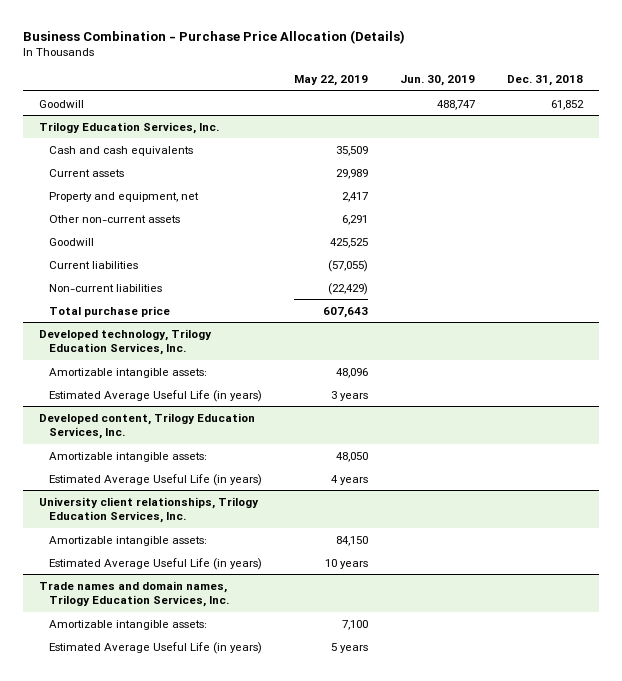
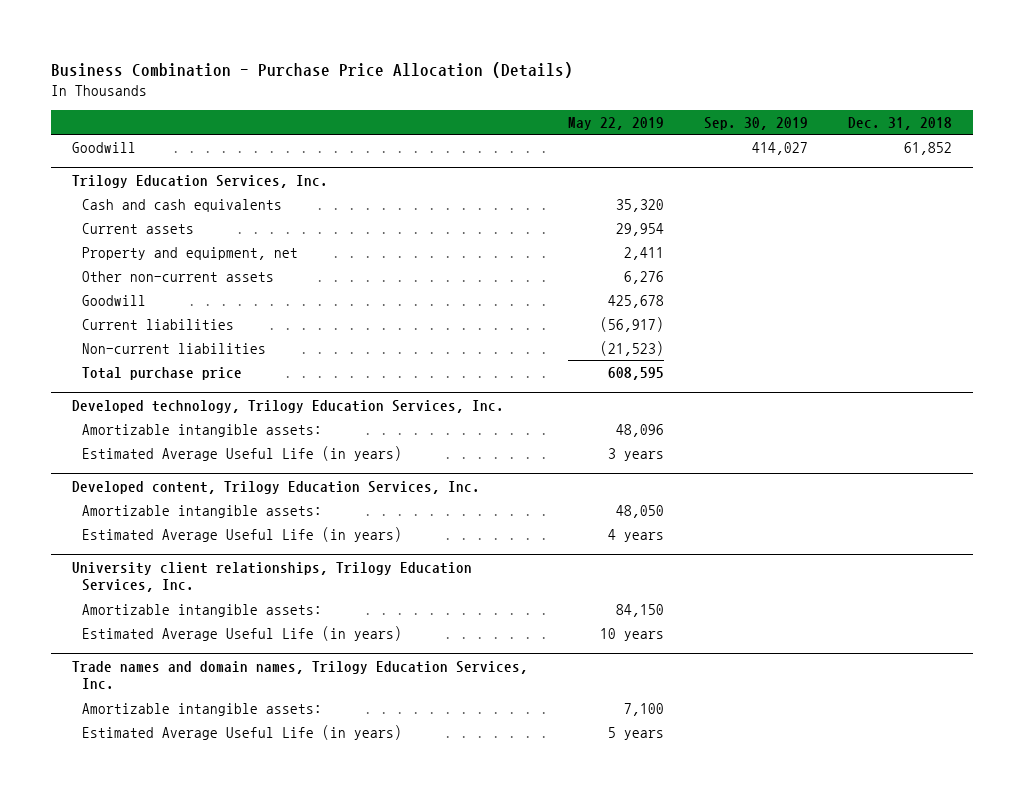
[400,75,476,87] Jun. 30, 2019 -> none
none -> [704,116,809,130] Sep. 30, 2019
[336,145,369,156] 35,509 -> [615,198,664,212] 35,320
[336,168,369,179] 29,989 -> [615,222,664,236] 29,954
[342,191,369,202] 2,417 -> [623,246,664,260] 2,411
[342,214,369,225] 6,291 -> [623,270,664,284] 6,276
[330,237,369,248] 425,525 -> [607,294,664,308] 425,678
[328,259,369,272] (57,055) -> [599,316,664,332] (56,917)
[328,282,369,295] (22,429) -> [599,340,664,356] (21,523)
[323,306,369,318] 607,643 -> [607,366,664,380] 608,595

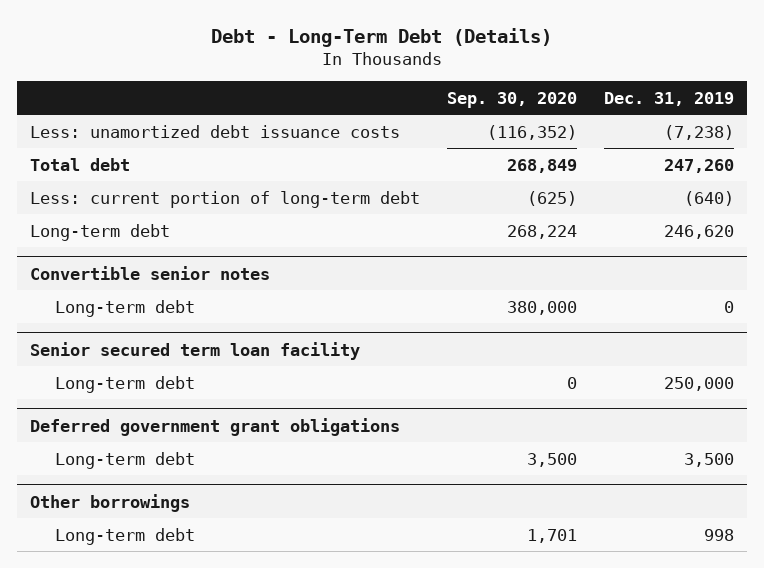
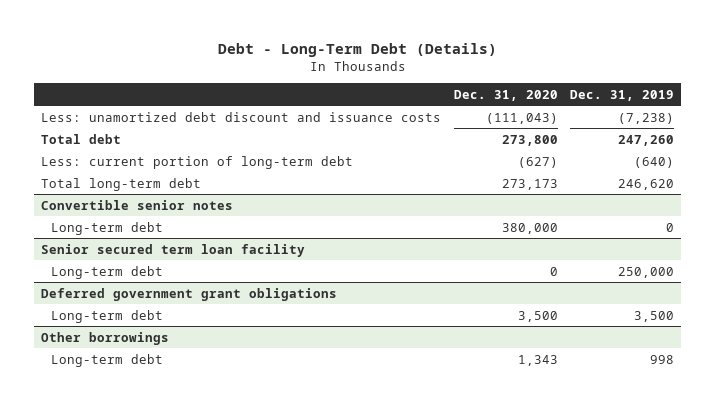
[446,91,577,108] Sep. 30, 2020 -> none
none -> [453,89,558,101] Dec. 31, 2020
[30,124,401,138] Less: unamortized debt issuance costs -> [40,111,441,122] Less: unamortized debt discount and issuance costs
[30,223,171,241] Long-term debt -> [40,177,201,191] Total long-term debt

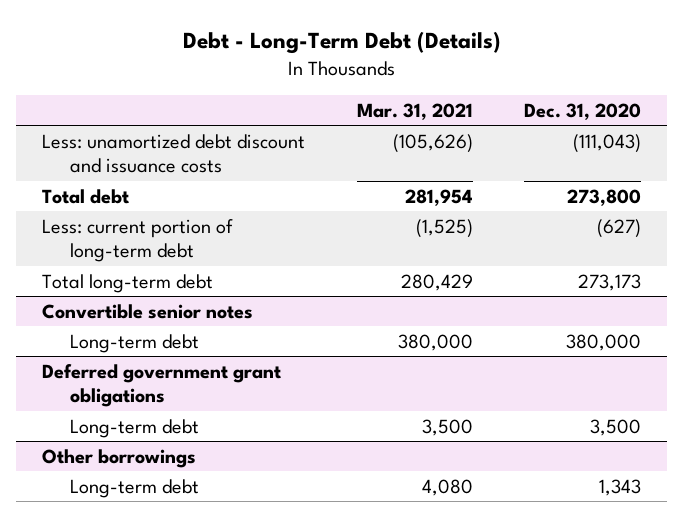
[570,89,675,101] Dec. 31, 2019 -> none
none -> [356,102,473,120] Mar. 31, 2021
[40,243,305,257] Senior secured term loan facility -> none
[50,265,163,279] Long-term debt -> none

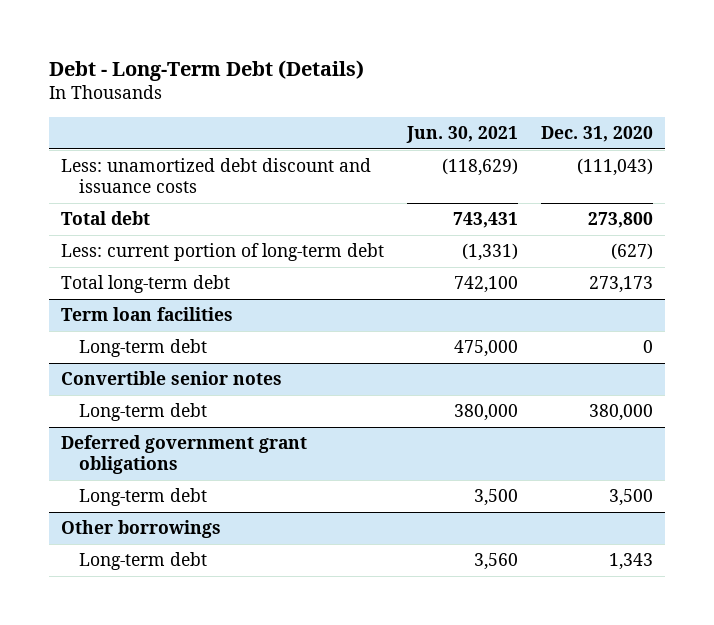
[356,102,473,120] Mar. 31, 2021 -> none
none -> [405,125,518,143] Jun. 30, 2021
none -> [60,307,233,322] Term loan facilities
none -> [79,339,208,358] Long-term debt

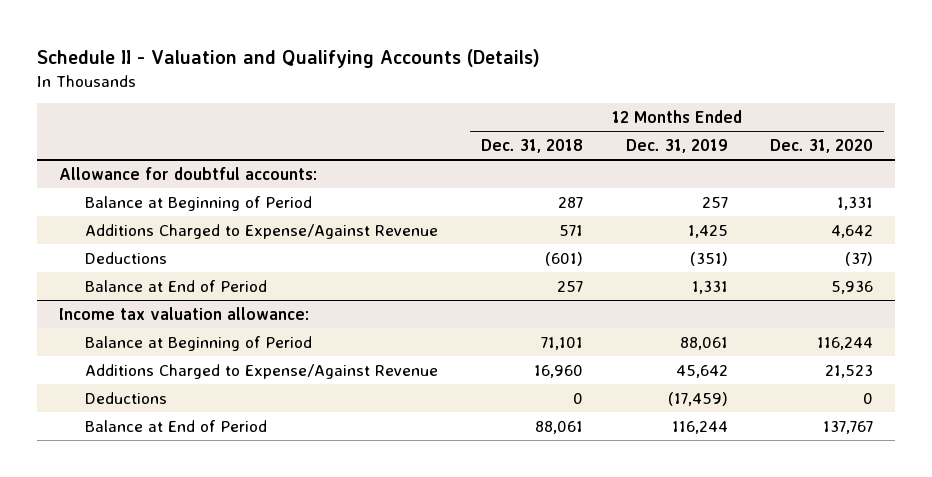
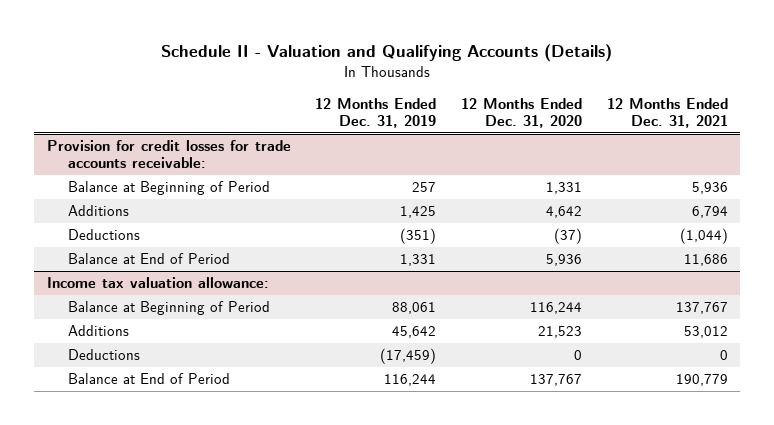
[480,139,583,154] Dec. 31, 2018 -> none
none -> [606,97,728,128] 12 Months Ended Dec. 31, 2021
[58,166,317,180] Allowance for doubtful accounts: -> [46,139,291,169] Provision for credit losses for trade accounts receivable:
[84,223,438,239] Additions Charged to Expense/Against Revenue -> [68,204,130,216] Additions
[84,363,438,379] Additions Charged to Expense/Against Revenue -> [68,324,130,336] Additions

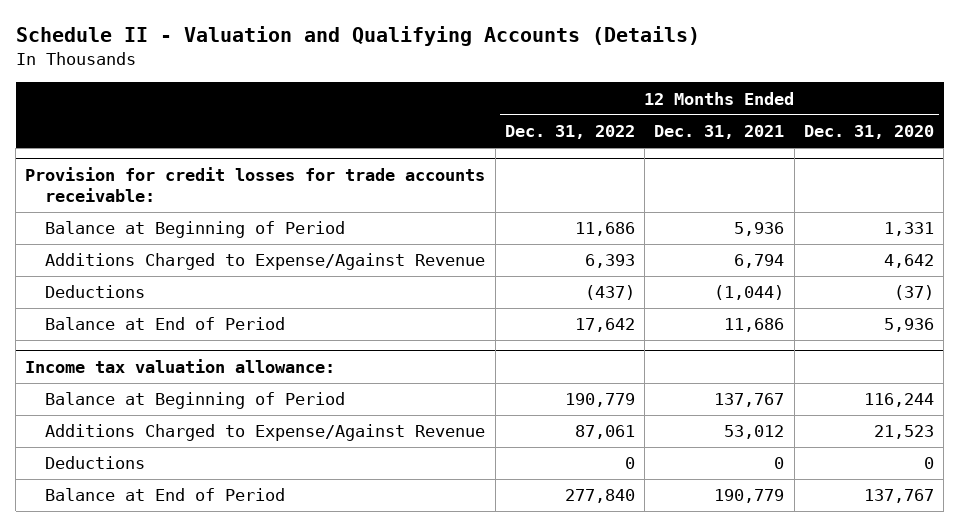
[315,97,437,128] 12 Months Ended Dec. 31, 2019 -> none
none -> [504,124,635,139] Dec. 31, 2022
[68,204,130,216] Additions -> [44,253,485,271] Additions Charged to Expense/Against Revenue
[68,324,130,336] Additions -> [44,424,485,442] Additions Charged to Expense/Against Revenue

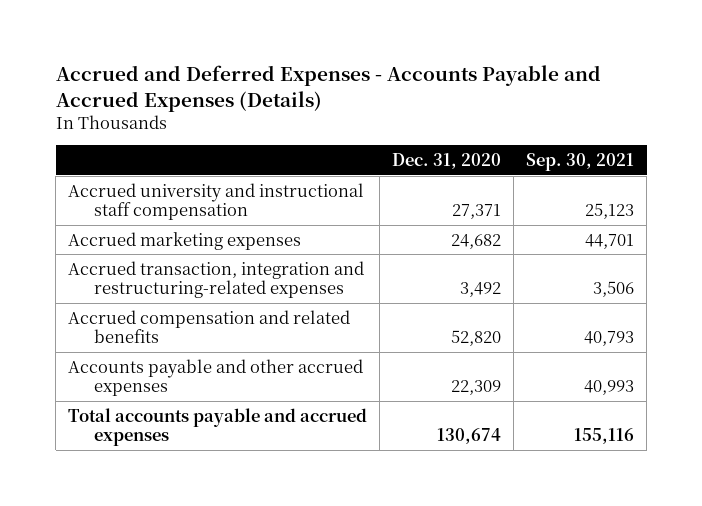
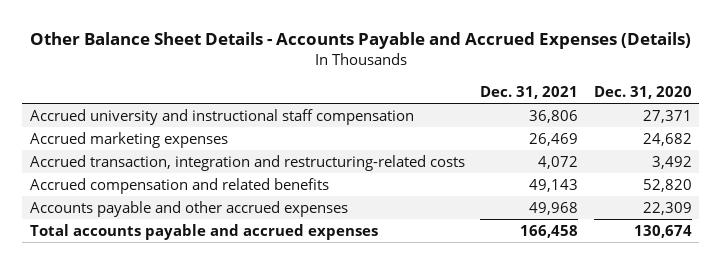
[55,65,601,112] Accrued and Deferred Expenses - Accounts Payable and Accrued Expenses (Details) -> [29,32,691,50] Other Balance Sheet Details - Accounts Payable and Accrued Expenses (Details)
[526,152,635,171] Sep. 30, 2021 -> none
none -> [480,86,579,100] Dec. 31, 2021
[68,260,365,298] Accrued transaction, integration and restructuring-related expenses -> [30,154,466,171] Accrued transaction, integration and restructuring-related costs

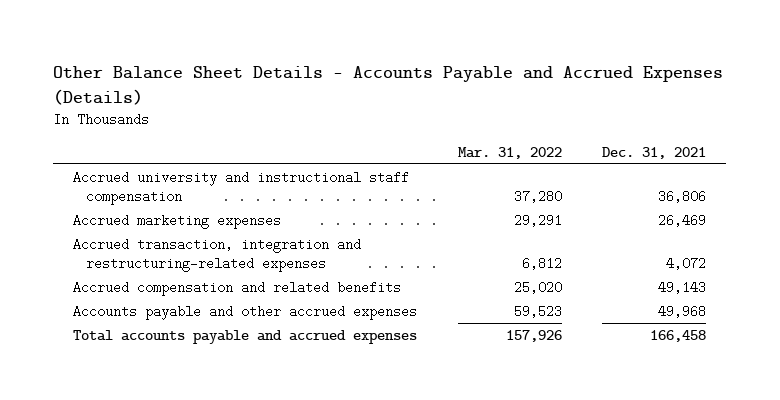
[593,86,692,100] Dec. 31, 2020 -> none
none -> [457,146,562,159] Mar. 31, 2022
[30,154,466,171] Accrued transaction, integration and restructuring-related costs -> [73,237,362,272] Accrued transaction, integration and restructuring-related expenses

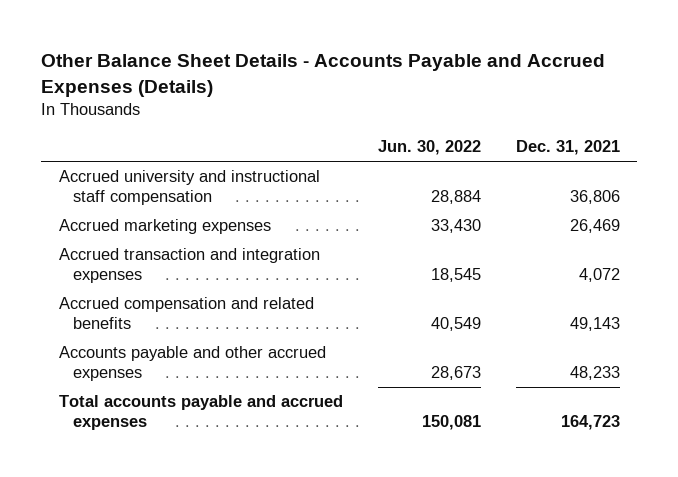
[457,146,562,159] Mar. 31, 2022 -> none
none -> [377,140,481,156] Jun. 30, 2022
[73,237,362,272] Accrued transaction, integration and restructuring-related expenses -> [58,248,320,283] Accrued transaction and integration expenses
[658,304,707,318] 49,968 -> [569,365,620,380] 48,233
[650,329,707,342] 166,458 -> [560,414,620,430] 164,723

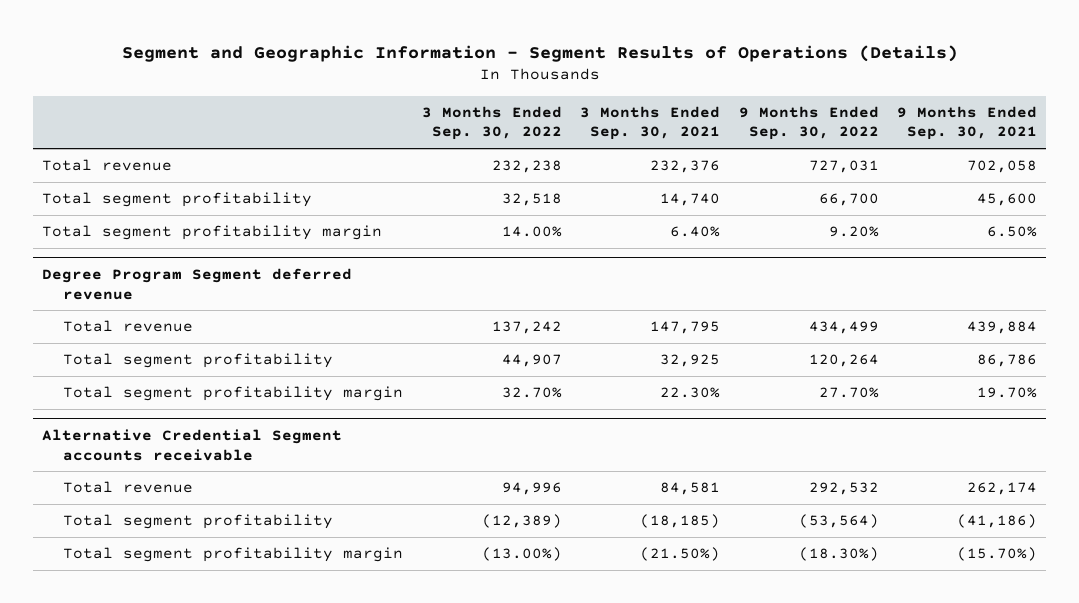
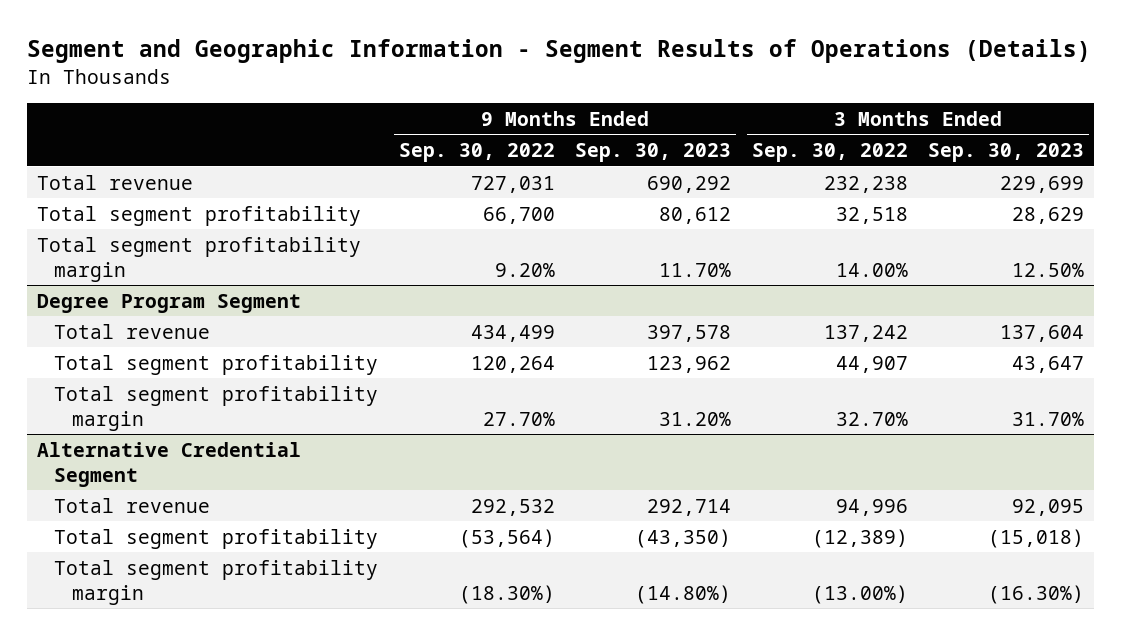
[580,105,721,141] 3 Months Ended Sep. 30, 2021 -> none
[897,105,1038,141] 9 Months Ended Sep. 30, 2021 -> none
none -> [575,143,732,163] Sep. 30, 2023
none -> [928,143,1085,163] Sep. 30, 2023
[41,267,352,300] Degree Program Segment deferred revenue -> [36,293,301,313] Degree Program Segment
[41,428,342,461] Alternative Credential Segment accounts receivable -> [36,441,301,487] Alternative Credential Segment

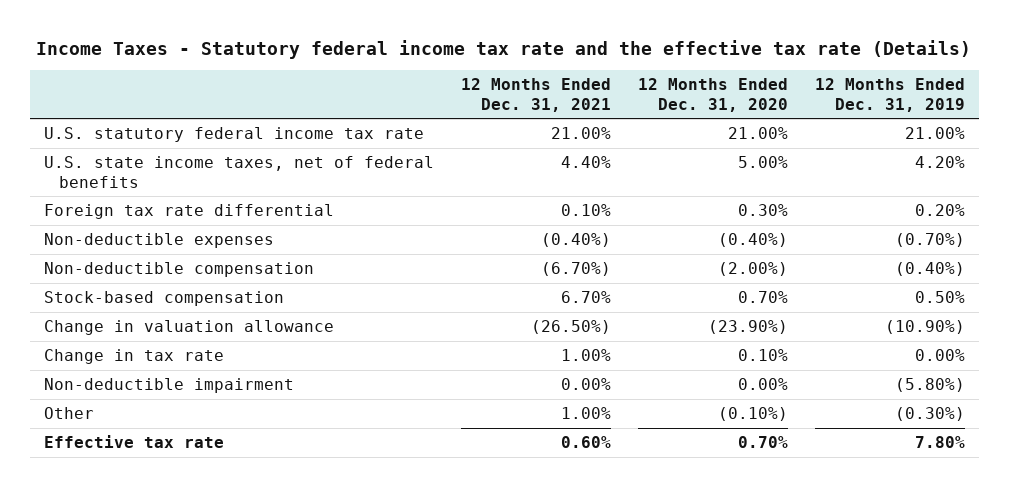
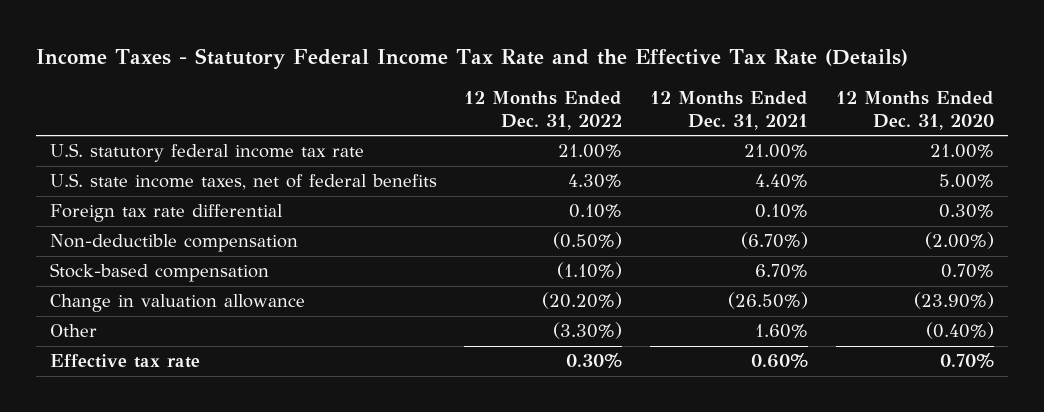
[36,39,972,59] Income Taxes - Statutory federal income tax rate and the effective tax rate (Details) -> [35,48,908,70] Income Taxes - Statutory Federal Income Tax Rate and the Effective Tax Rate (Details)
[815,78,966,112] 12 Months Ended Dec. 31, 2019 -> none
none -> [464,91,623,130] 12 Months Ended Dec. 31, 2022
[43,232,274,248] Non-deductible expenses -> none
[43,348,224,364] Change in tax rate -> none
[43,377,294,393] Non-deductible impairment -> none
[560,406,611,419] 1.00% -> [755,324,809,339] 1.60%
[717,406,788,421] (0.10%) -> [925,322,994,340] (0.40%)

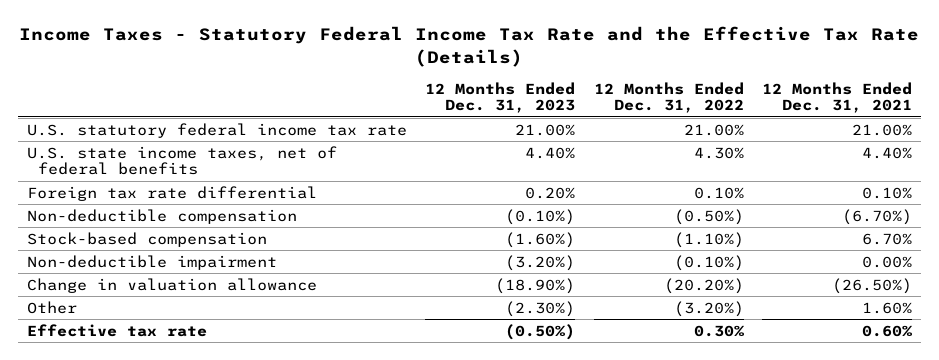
[835,91,994,130] 12 Months Ended Dec. 31, 2020 -> none
none -> [425,81,576,114] 12 Months Ended Dec. 31, 2023
none -> [26,254,277,270] Non-deductible impairment
[553,322,623,340] (3.30%) -> [673,300,744,317] (3.20%)

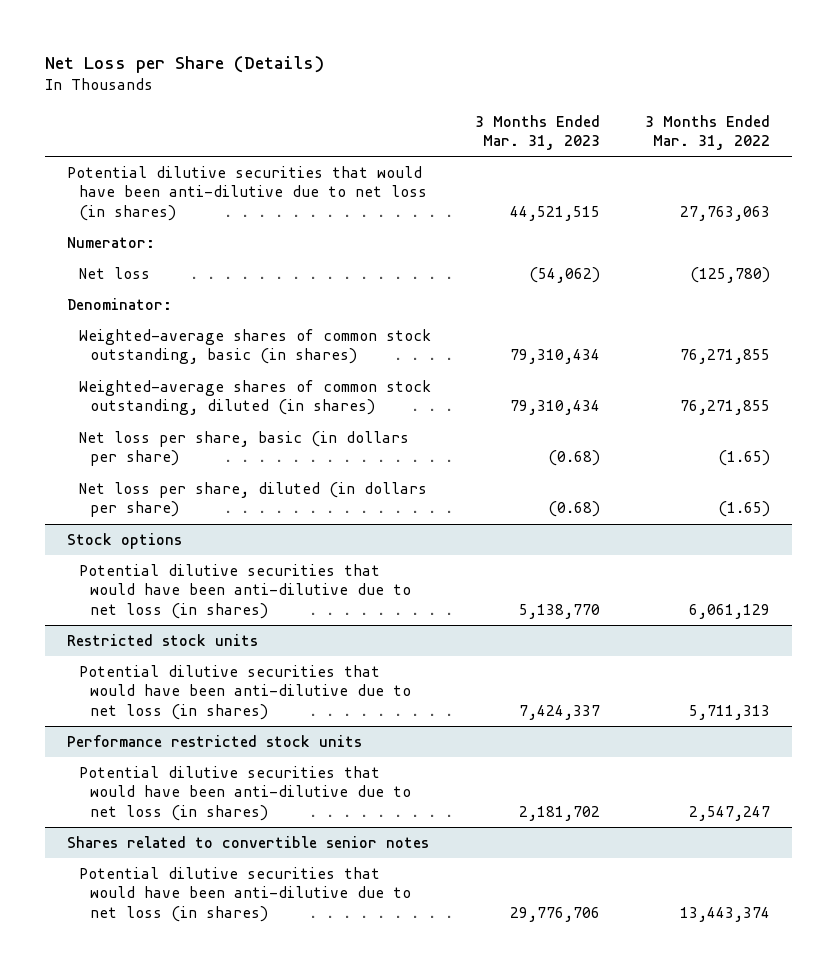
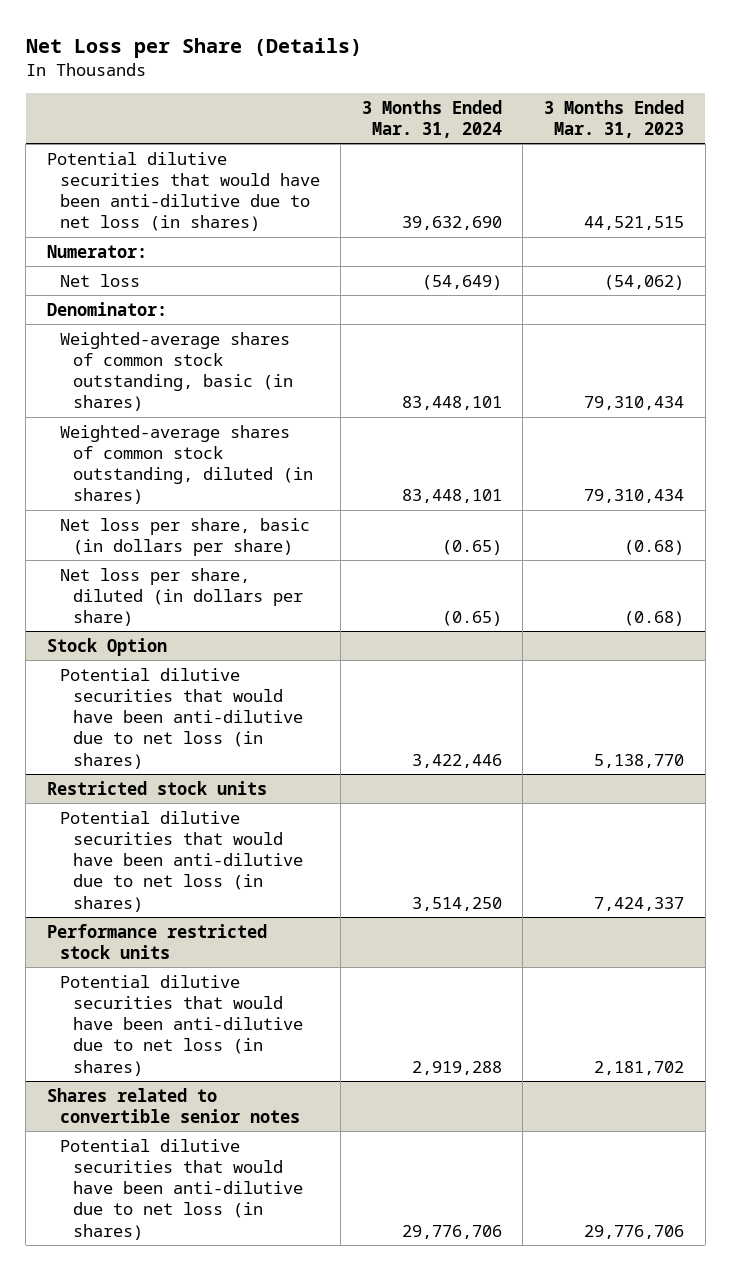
[644,114,770,151] 3 Months Ended Mar. 31, 2022 -> none
none -> [361,99,502,138] 3 Months Ended Mar. 31, 2024
[66,532,182,549] Stock options -> [46,637,167,656] Stock Option

